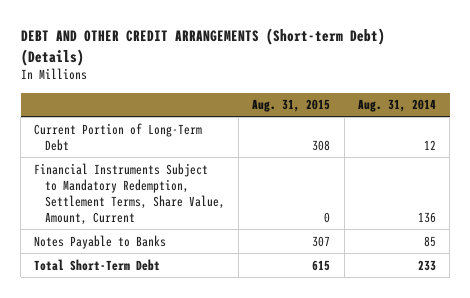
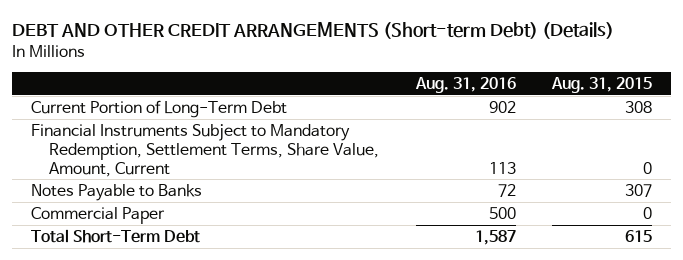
[358,99,437,113] Aug. 31, 2014 -> none
none -> [414,76,516,93] Aug. 31, 2016
none -> [30,206,165,224] Commercial Paper

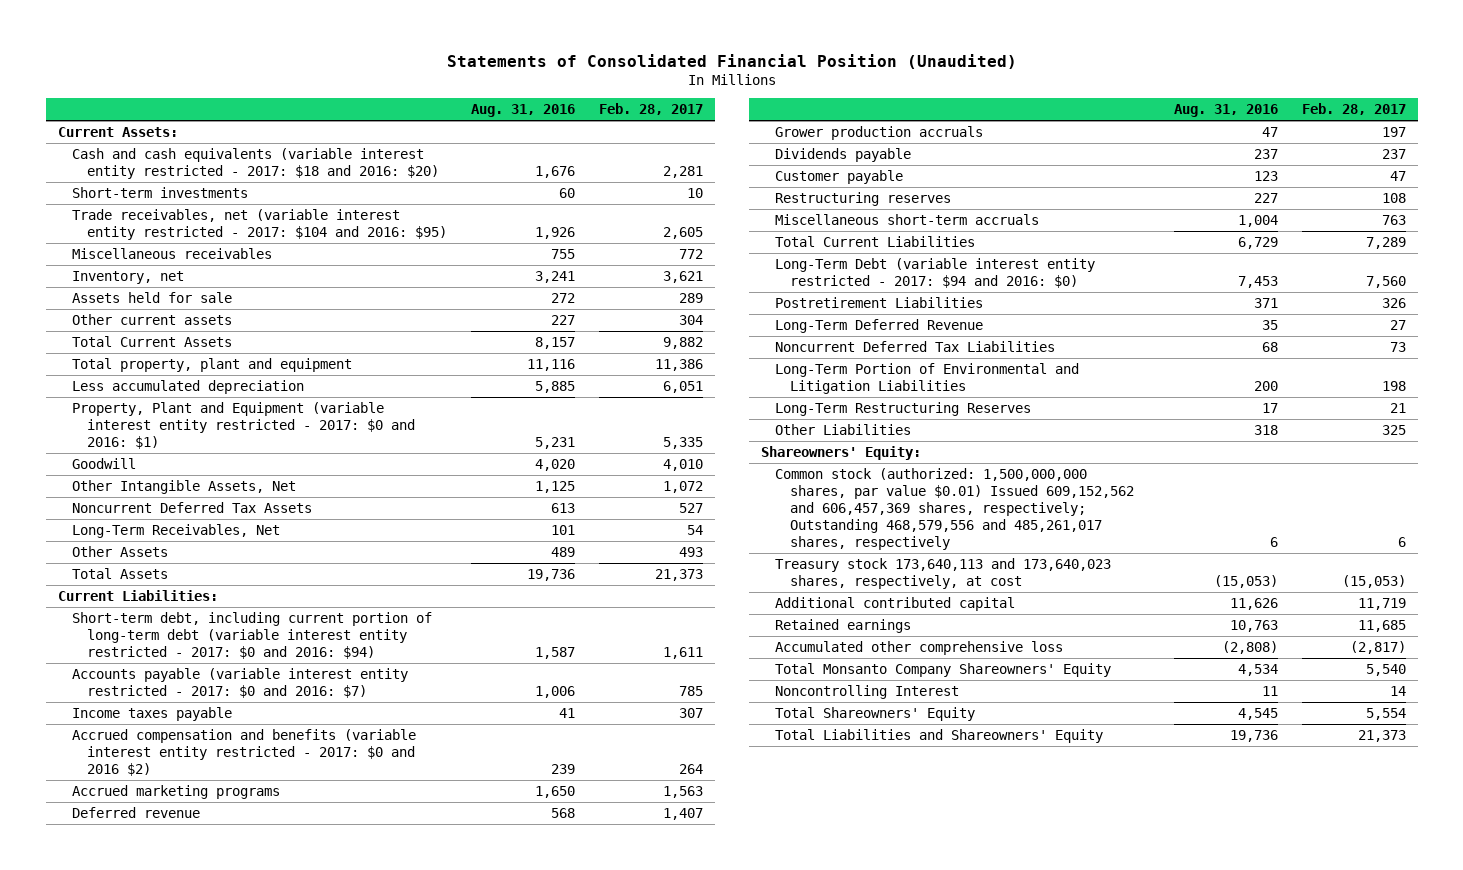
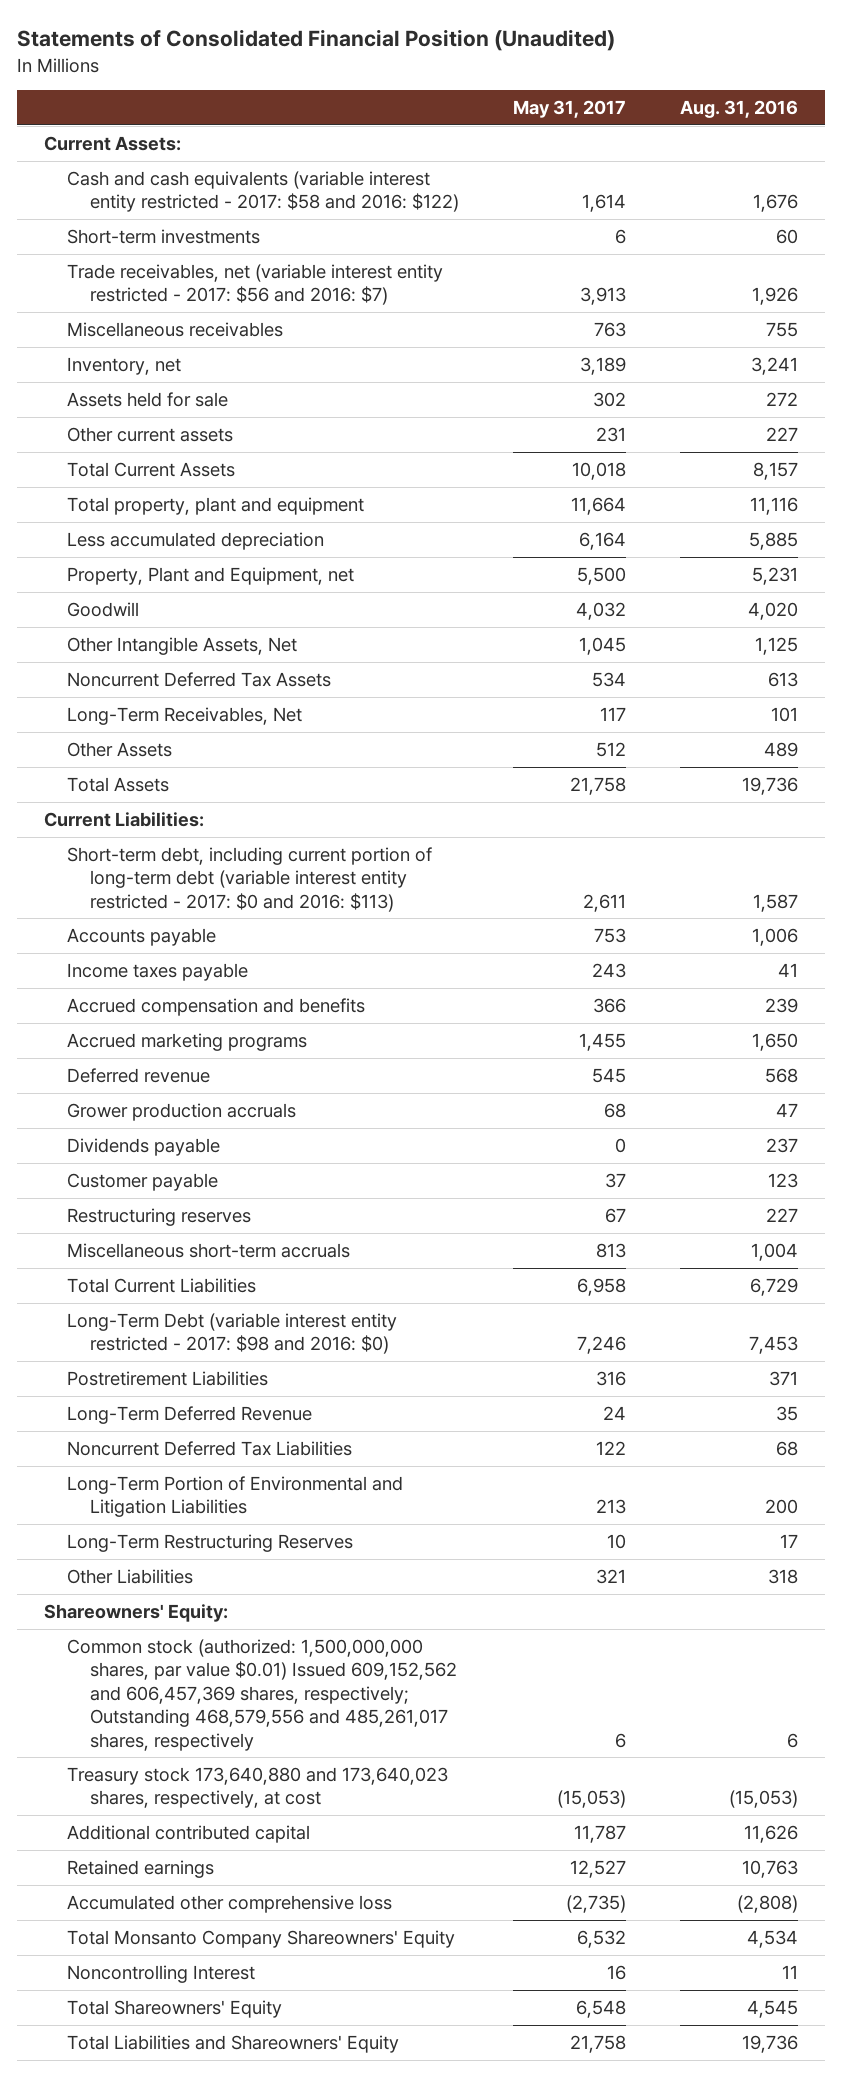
[598,103,703,116] Feb. 28, 2017 -> none
none -> [512,100,626,119] May 31, 2017
[72,147,440,179] Cash and cash equivalents (variable interest entity restricted - 2017: $18 and 2016: $20) -> [67,170,459,213] Cash and cash equivalents (variable interest entity restricted - 2017: $58 and 2016: $122)
[72,208,448,240] Trade receivables, net (variable interest entity restricted - 2017: $104 and 2016: $95) -> [67,263,444,306] Trade receivables, net (variable interest entity restricted - 2017: $56 and 2016: $7)
[72,401,416,449] Property, Plant and Equipment (variable interest entity restricted - 2017: $0 and 2016: $1) -> [67,566,355,585] Property, Plant and Equipment, net
[72,611,433,659] Short-term debt, including current portion of long-term debt (variable interest entity restricted - 2017: $0 and 2016: $94) -> [67,846,433,912] Short-term debt, including current portion of long-term debt (variable interest entity restricted - 2017: $0 and 2016: $113)
[72,667,409,698] Accounts payable (variable interest entity restricted - 2017: $0 and 2016: $7) -> [67,927,217,946] Accounts payable
[72,728,417,776] Accrued compensation and benefits (variable interest entity restricted - 2017: $0 and 2016 $2) -> [67,997,366,1016] Accrued compensation and benefits
[775,257,1096,288] Long-Term Debt (variable interest entity restricted - 2017: $94 and 2016: $0) -> [67,1312,398,1355] Long-Term Debt (variable interest entity restricted - 2017: $98 and 2016: $0)
[775,557,1112,589] Treasury stock 173,640,113 and 173,640,023 shares, respectively, at cost -> [67,1766,449,1809] Treasury stock 173,640,880 and 173,640,023 shares, respectively, at cost

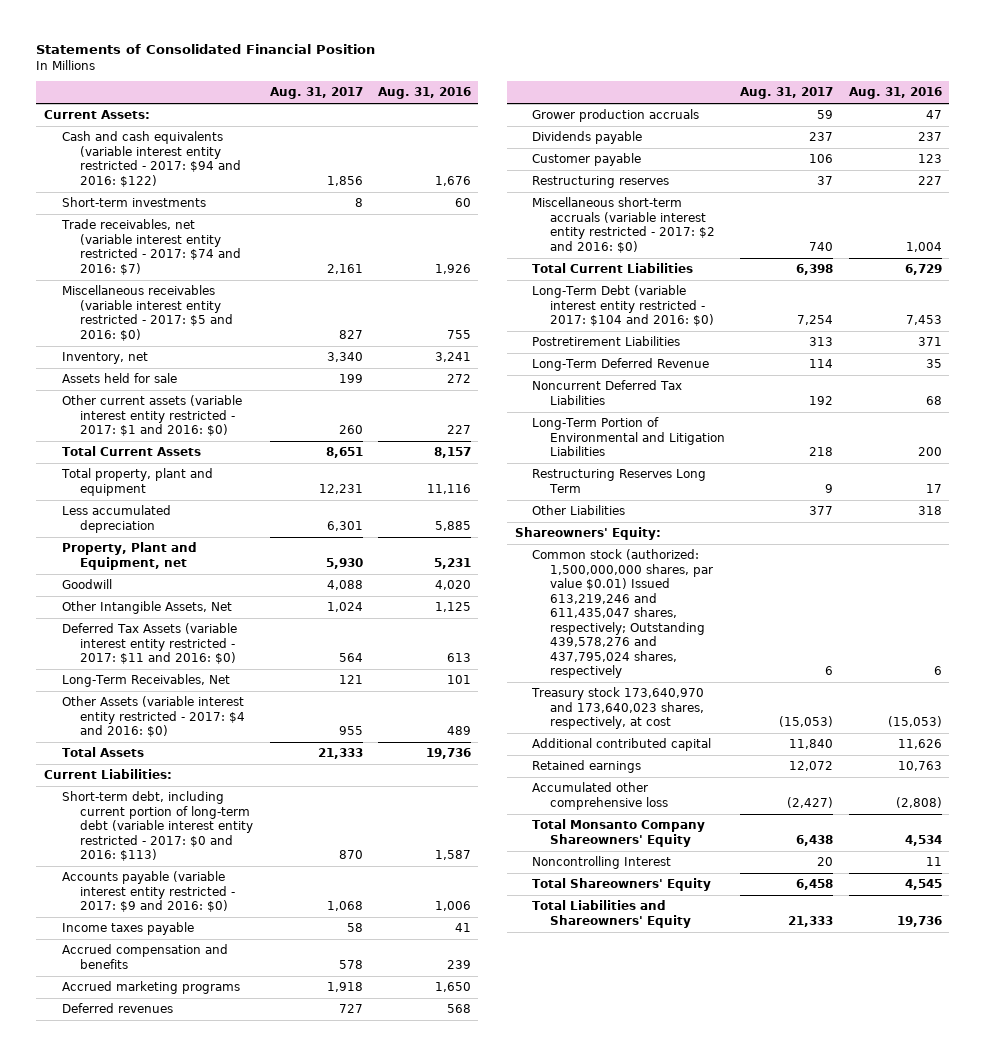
[17,29,616,52] Statements of Consolidated Financial Position (Unaudited) -> [36,44,376,55] Statements of Consolidated Financial Position
[512,100,626,119] May 31, 2017 -> none
none -> [269,87,363,100] Aug. 31, 2017
[67,170,459,213] Cash and cash equivalents (variable interest entity restricted - 2017: $58 and 2016: $122) -> [61,131,241,187] Cash and cash equivalents (variable interest entity restricted - 2017: $94 and 2016: $122)
[67,263,444,306] Trade receivables, net (variable interest entity restricted - 2017: $56 and 2016: $7) -> [60,219,241,275] Trade receivables, net (variable interest entity restricted - 2017: $74 and 2016: $7)
[67,321,284,337] Miscellaneous receivables -> [61,285,233,341] Miscellaneous receivables (variable interest entity restricted - 2017: $5 and 2016: $0)
[67,426,234,442] Other current assets -> [61,395,242,437] Other current assets (variable interest entity restricted - 2017: $1 and 2016: $0)
[67,671,332,687] Noncurrent Deferred Tax Assets -> [61,623,237,665] Deferred Tax Assets (variable interest entity restricted - 2017: $11 and 2016: $0)
[67,741,173,757] Other Assets -> [61,696,245,738] Other Assets (variable interest entity restricted - 2017: $4 and 2016: $0)
[67,927,217,946] Accounts payable -> [61,871,235,913] Accounts payable (variable interest entity restricted - 2017: $9 and 2016: $0)
[67,1067,211,1083] Deferred revenue -> [61,1003,173,1014] Deferred revenues
[67,1242,351,1258] Miscellaneous short-term accruals -> [532,197,716,253] Miscellaneous short-term accruals (variable interest entity restricted - 2017: $2 and 2016: $0)
[67,1312,398,1355] Long-Term Debt (variable interest entity restricted - 2017: $98 and 2016: $0) -> [532,285,715,327] Long-Term Debt (variable interest entity restricted - 2017: $104 and 2016: $0)
[67,1533,354,1552] Long-Term Restructuring Reserves -> [532,469,707,493] Restructuring Reserves Long Term
[67,1638,457,1751] Common stock (authorized: 1,500,000,000 shares, par value $0.01) Issued 609,152,562 and 606,457,369 shares, respectively; Outstanding 468,579,556 and 485,261,017 shares, respectively -> [532,549,714,679] Common stock (authorized: 1,500,000,000 shares, par value $0.01) Issued 613,219,246 and 611,435,047 shares, respectively; Outstanding 439,578,276 and 437,795,024 shares, respectively
[67,1766,449,1809] Treasury stock 173,640,880 and 173,640,023 shares, respectively, at cost -> [531,687,705,730] Treasury stock 173,640,970 and 173,640,023 shares, respectively, at cost

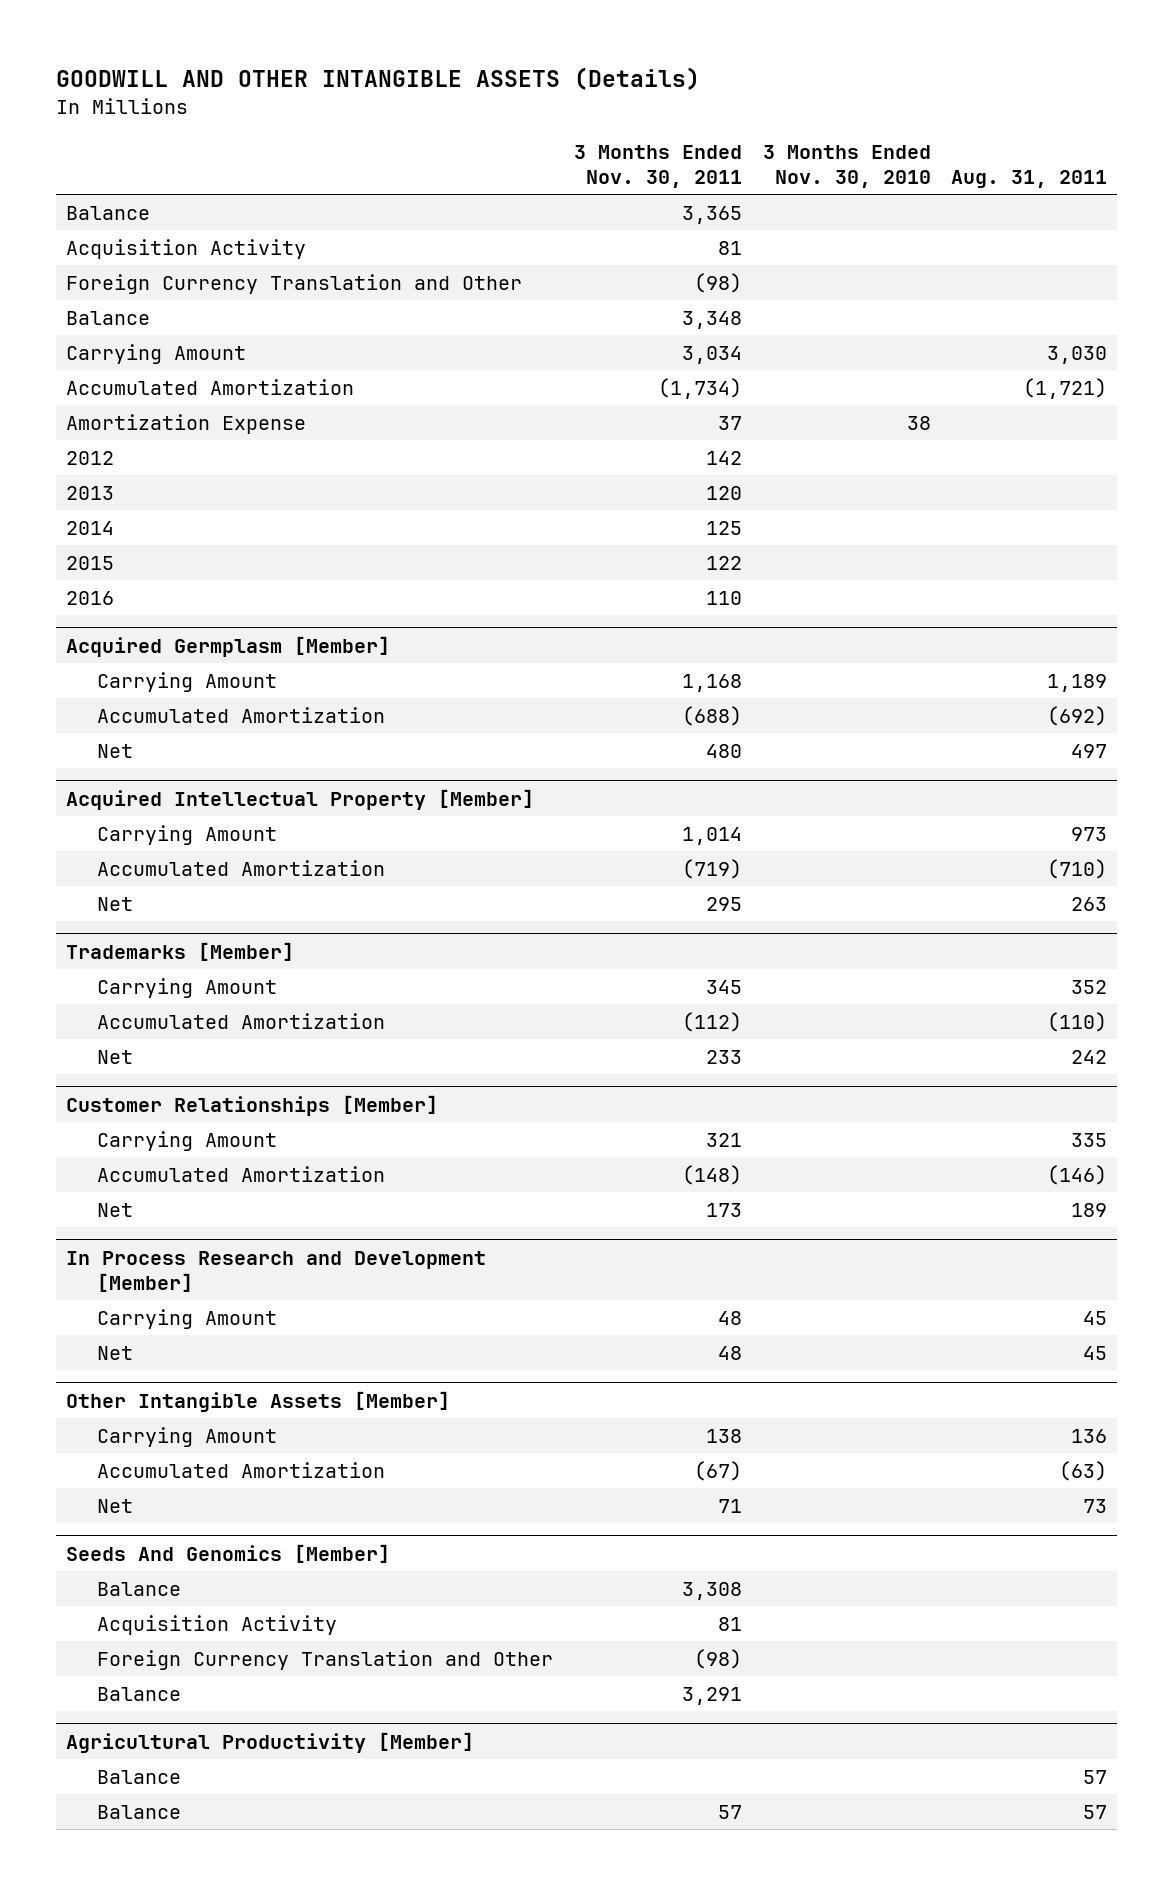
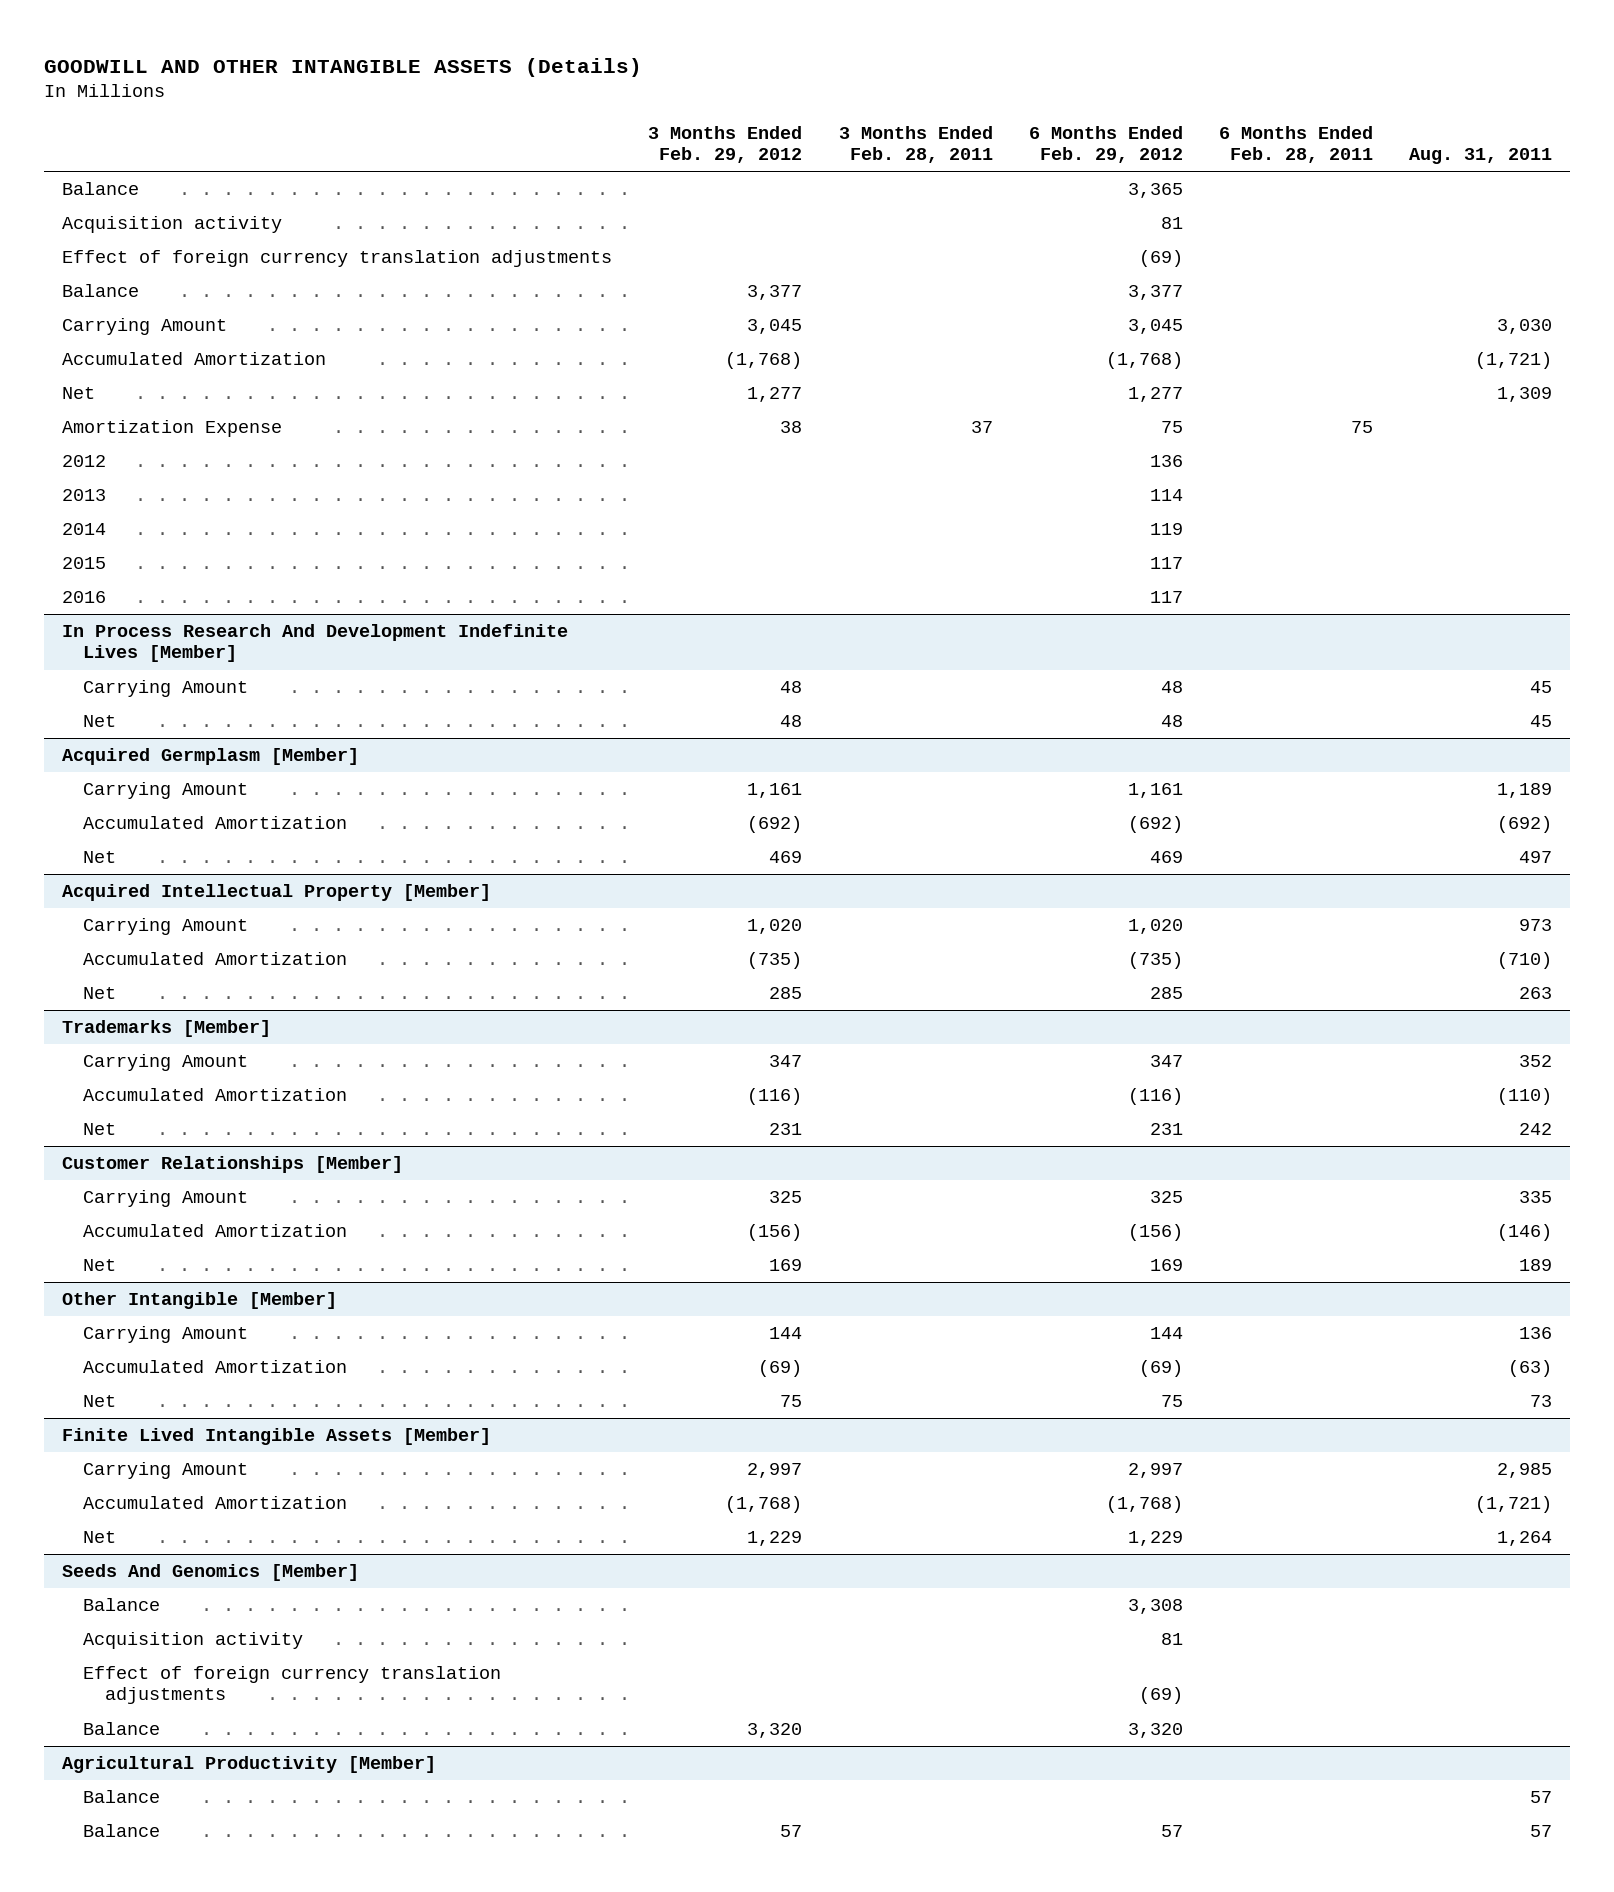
[573,144,742,189] 3 Months Ended Nov. 30, 2011 -> none
[762,144,931,189] 3 Months Ended Nov. 30, 2010 -> none
none -> [648,125,803,164] 3 Months Ended Feb. 29, 2012
none -> [838,125,993,164] 3 Months Ended Feb. 28, 2011
none -> [1028,125,1183,164] 6 Months Ended Feb. 29, 2012
none -> [1219,125,1374,164] 6 Months Ended Feb. 28, 2011
[66,238,307,259] Acquisition Activity -> [62,216,283,234] Acquisition activity
[66,273,523,294] Foreign Currency Translation and Other -> [62,250,613,268] Effect of foreign currency translation adjustments
none -> [62,387,96,400] Net
none -> [62,624,569,663] In Process Research And Development Indefinite Lives [Member]
none -> [83,680,249,698] Carrying Amount
none -> [83,715,117,728] Net
[66,1250,487,1293] In Process Research and Development [Member] -> none
[97,1308,278,1329] Carrying Amount -> none
[97,1345,134,1360] Net -> none
[66,1390,451,1412] Other Intangible Assets [Member] -> [62,1292,338,1310] Other Intangible [Member]
none -> [62,1428,492,1446] Finite Lived Intangible Assets [Member]
none -> [83,1462,249,1480] Carrying Amount
none -> [83,1496,348,1510] Accumulated Amortization
none -> [83,1531,117,1544] Net
[97,1614,338,1635] Acquisition Activity -> [83,1632,304,1650] Acquisition activity
[97,1649,554,1670] Foreign Currency Translation and Other -> [83,1666,502,1705] Effect of foreign currency translation adjustments

